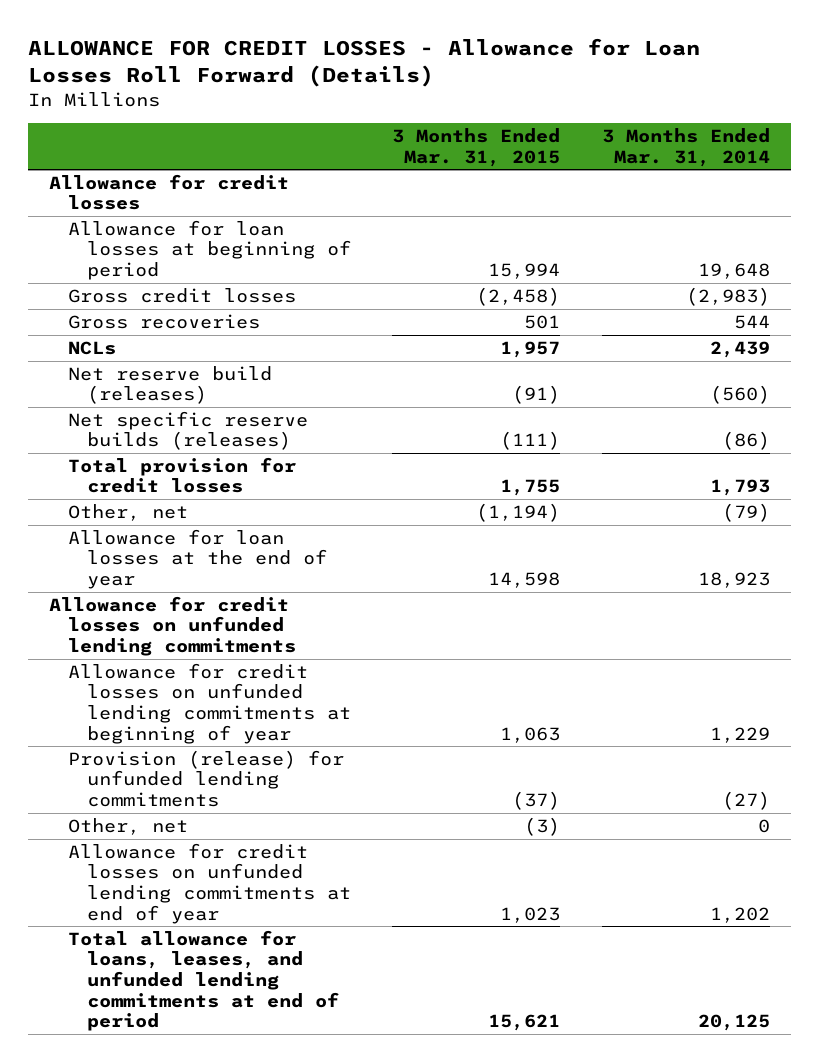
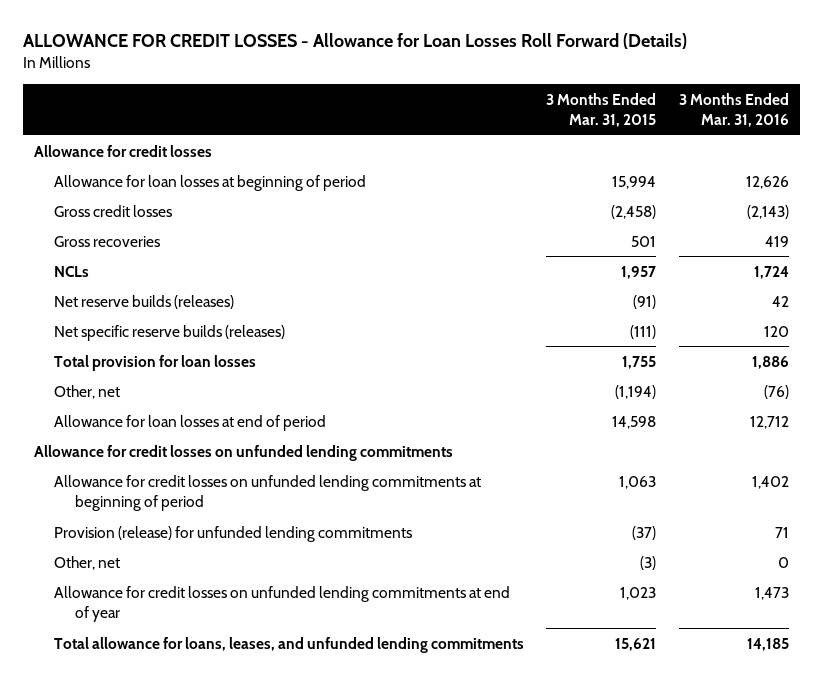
[602,128,771,167] 3 Months Ended Mar. 31, 2014 -> none
none -> [678,92,789,128] 3 Months Ended Mar. 31, 2016
[67,365,272,405] Net reserve build (releases) -> [54,294,235,309] Net reserve builds (releases)
[67,456,296,494] Total provision for credit losses -> [54,354,257,371] Total provision for loan losses
[67,528,327,589] Allowance for loan losses at the end of year -> [54,414,327,431] Allowance for loan losses at end of period
[67,662,351,744] Allowance for credit losses on unfunded lending commitments at beginning of year -> [54,474,482,512] Allowance for credit losses on unfunded lending commitments at beginning of period
[67,929,339,1032] Total allowance for loans, leases, and unfunded lending commitments at end of period -> [54,636,525,653] Total allowance for loans, leases, and unfunded lending commitments

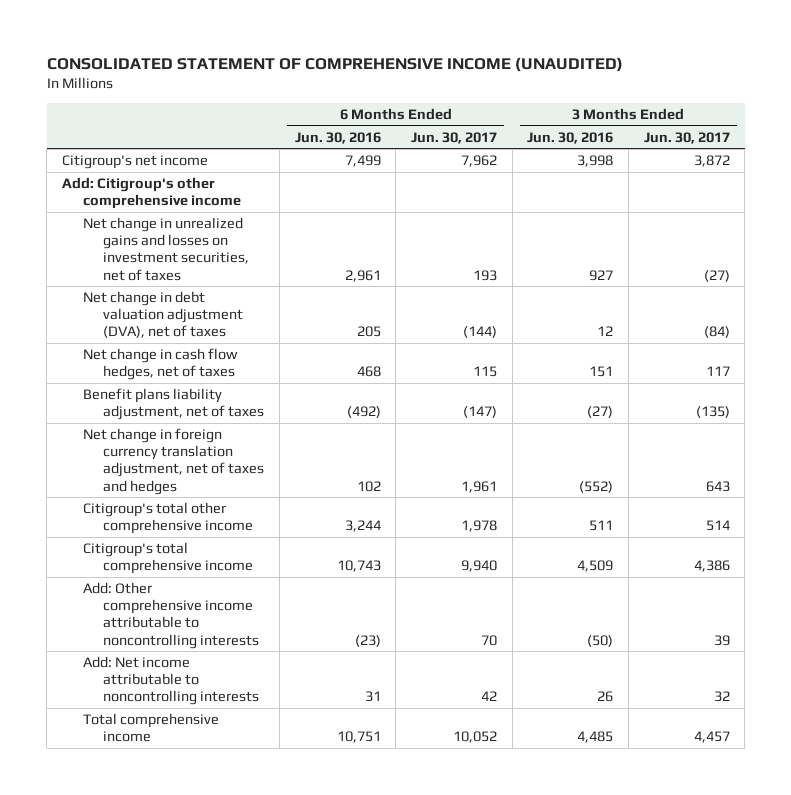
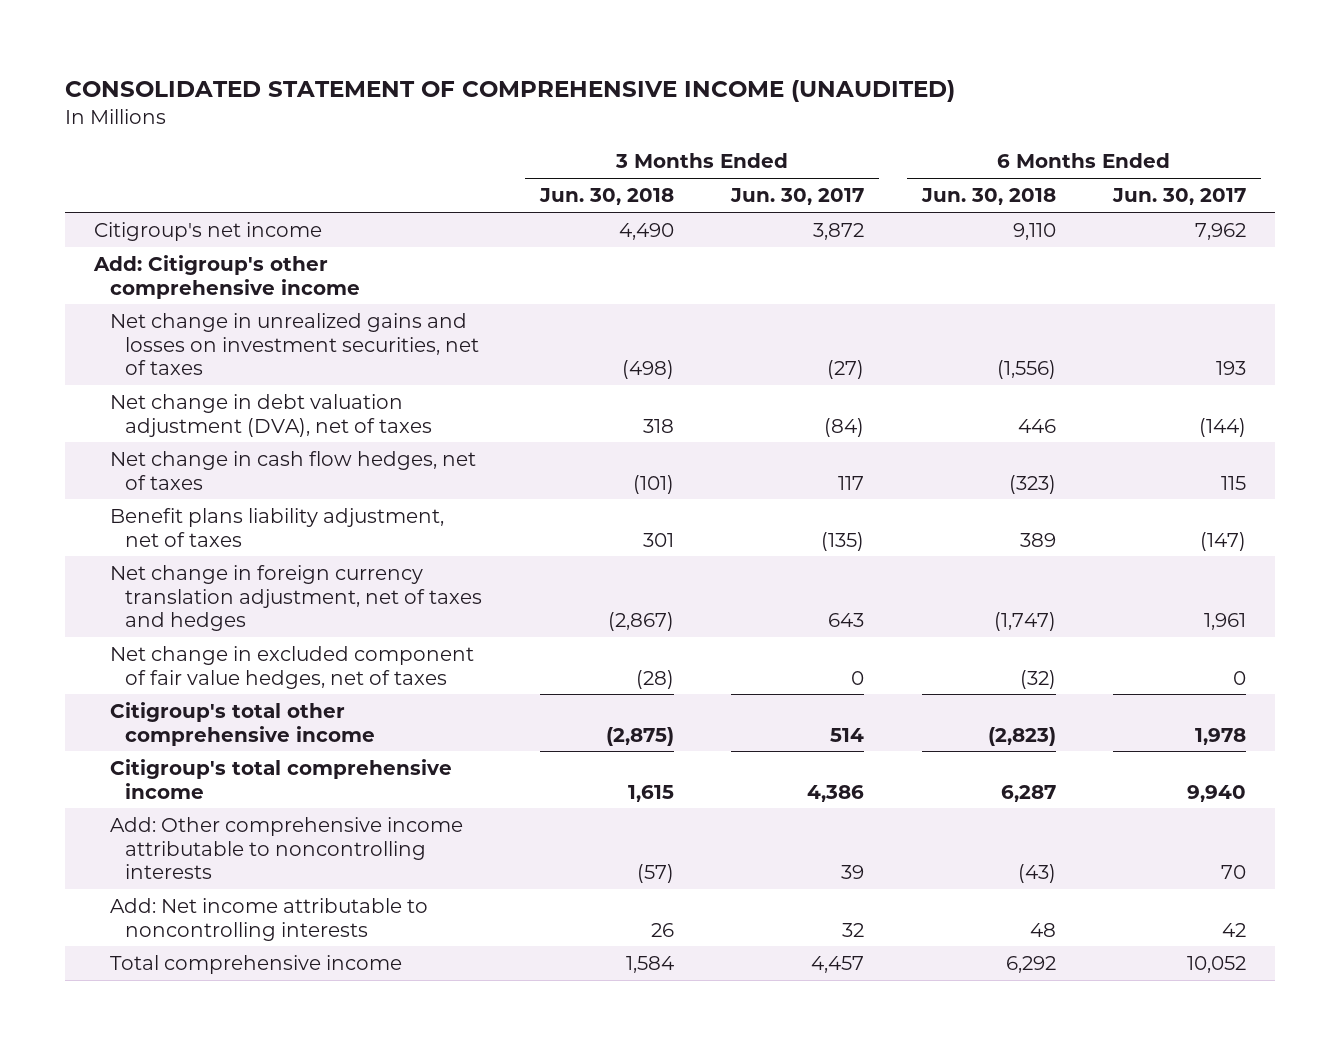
[294,131,381,144] Jun. 30, 2016 -> none
[527,131,614,144] Jun. 30, 2016 -> none
none -> [538,188,674,206] Jun. 30, 2018
none -> [920,188,1056,206] Jun. 30, 2018
none -> [109,646,474,689] Net change in excluded component of fair value hedges, net of taxes

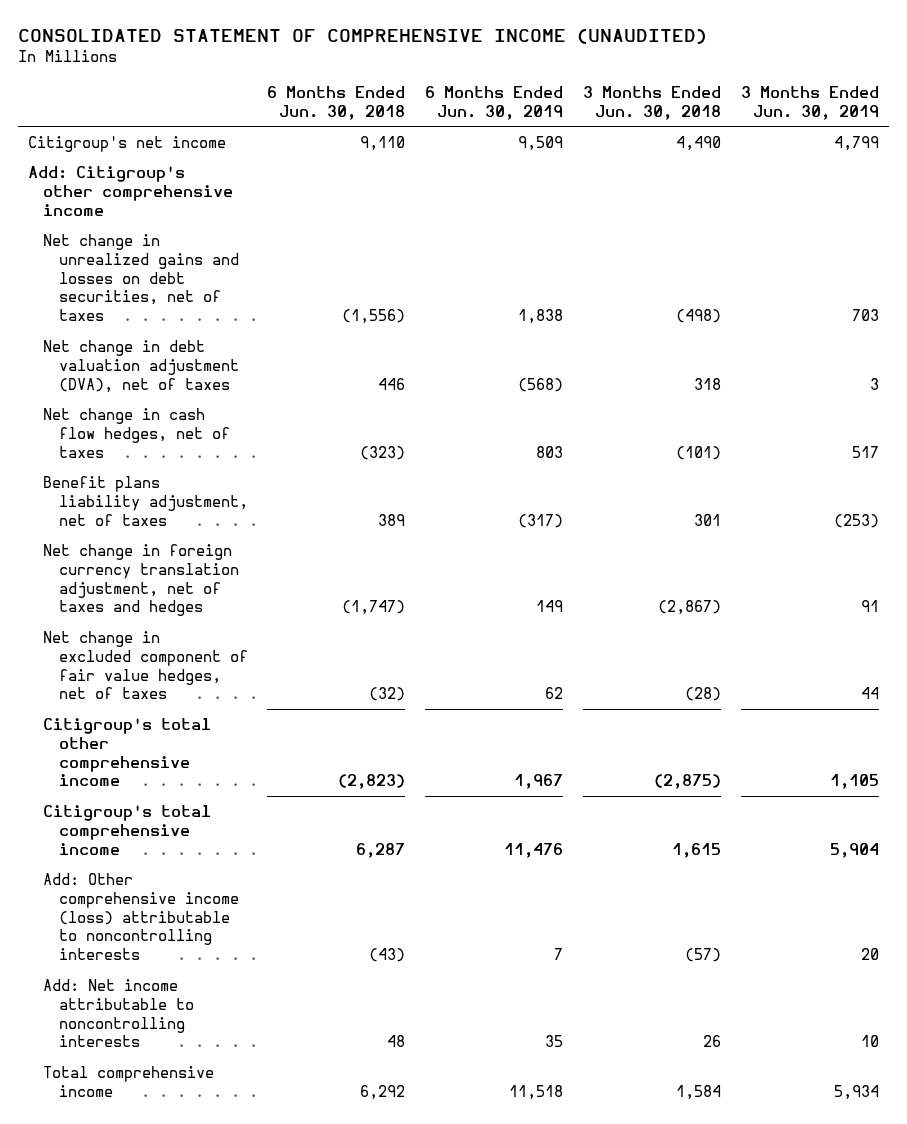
[730,188,865,206] Jun. 30, 2017 -> none
[1112,188,1247,206] Jun. 30, 2017 -> none
none -> [425,85,564,120] 6 Months Ended Jun. 30, 2019
none -> [740,85,879,120] 3 Months Ended Jun. 30, 2019
[109,313,480,375] Net change in unrealized gains and losses on investment securities, net of taxes -> [43,233,239,322] Net change in unrealized gains and losses on debt securities, net of taxes
[109,817,463,879] Add: Other comprehensive income attributable to noncontrolling interests -> [43,872,239,961] Add: Other comprehensive income (loss) attributable to noncontrolling interests

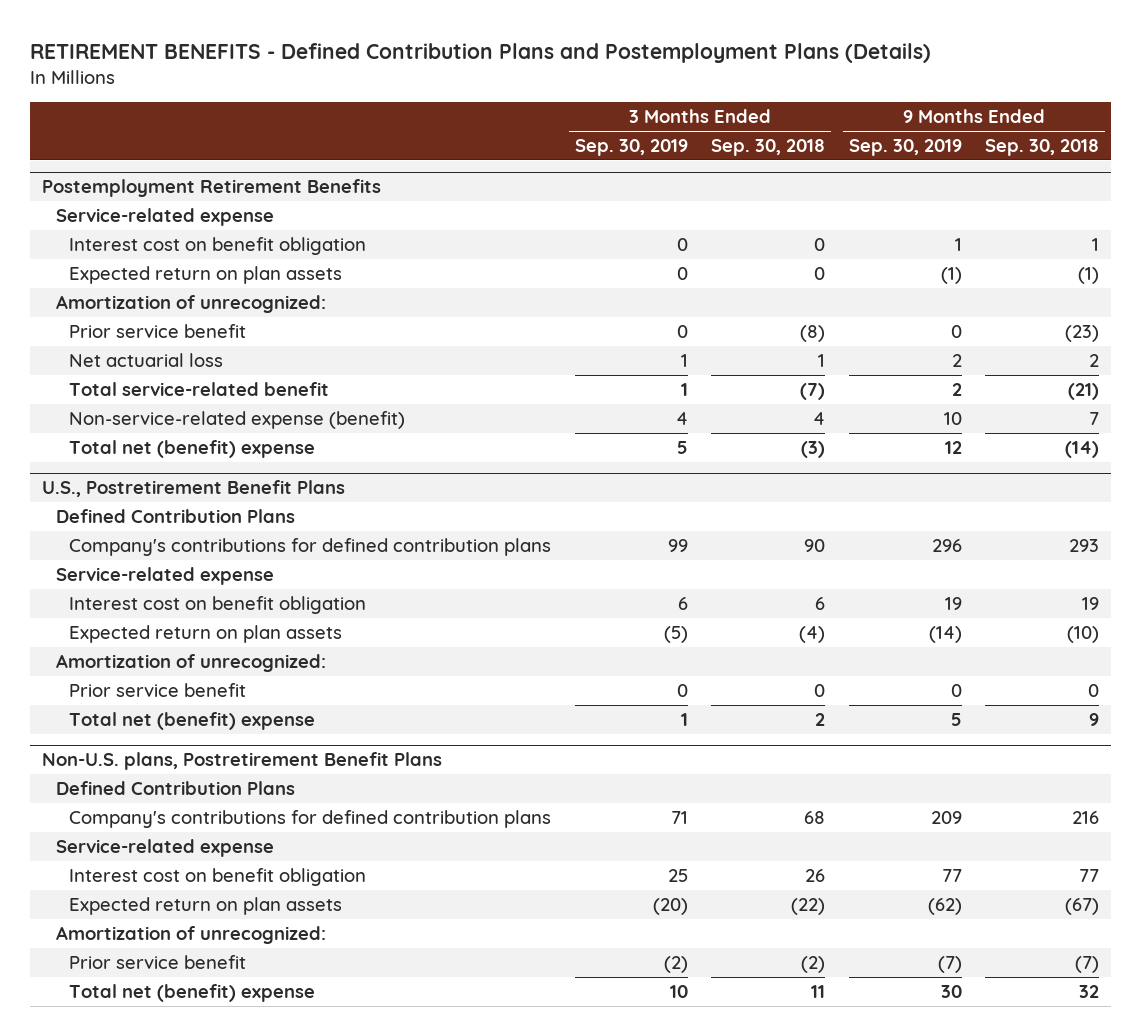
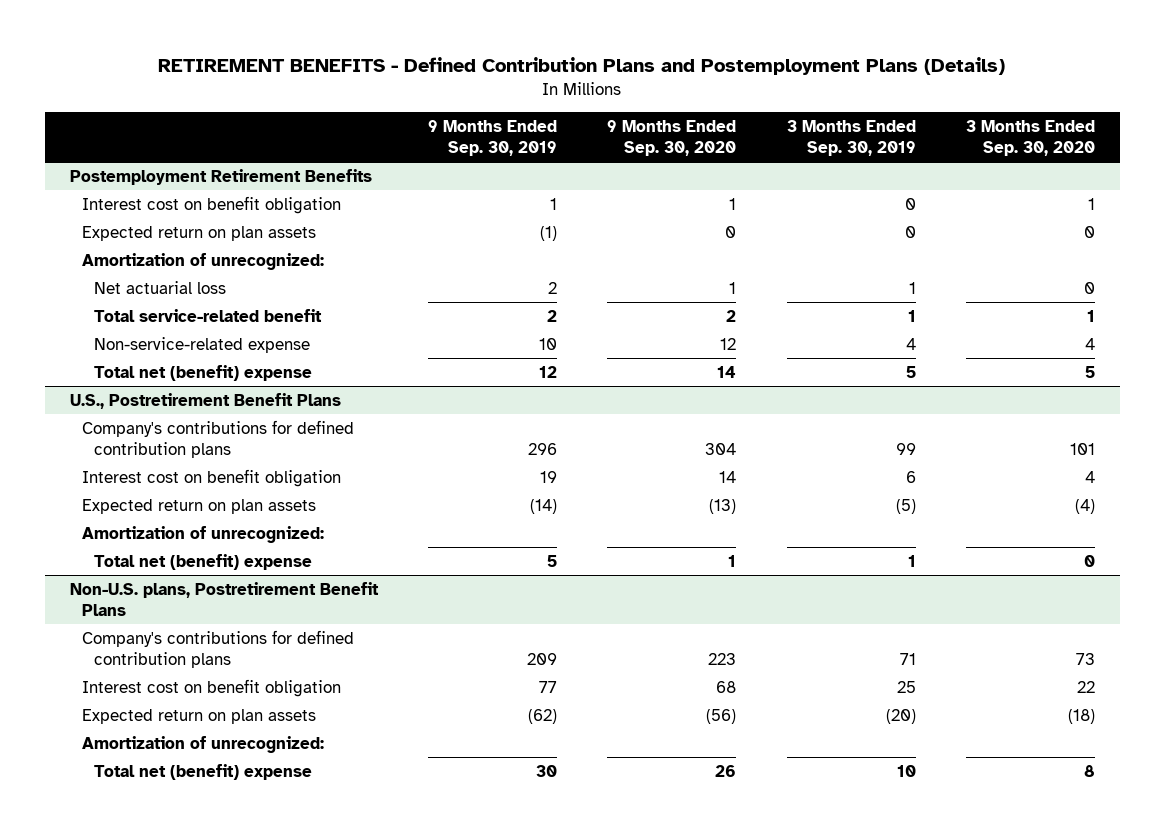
[711,138,826,156] Sep. 30, 2018 -> none
[985,138,1100,156] Sep. 30, 2018 -> none
none -> [607,119,737,157] 9 Months Ended Sep. 30, 2020
none -> [965,119,1095,157] 3 Months Ended Sep. 30, 2020
[55,207,274,226] Service-related expense -> none
[69,323,247,338] Prior service benefit -> none
[69,410,406,429] Non-service-related expense (benefit) -> [94,336,311,353] Non-service-related expense
[55,508,295,523] Defined Contribution Plans -> none
[55,566,274,585] Service-related expense -> none
[69,682,247,697] Prior service benefit -> none
[55,780,295,795] Defined Contribution Plans -> none
[55,838,274,857] Service-related expense -> none
[69,954,247,969] Prior service benefit -> none

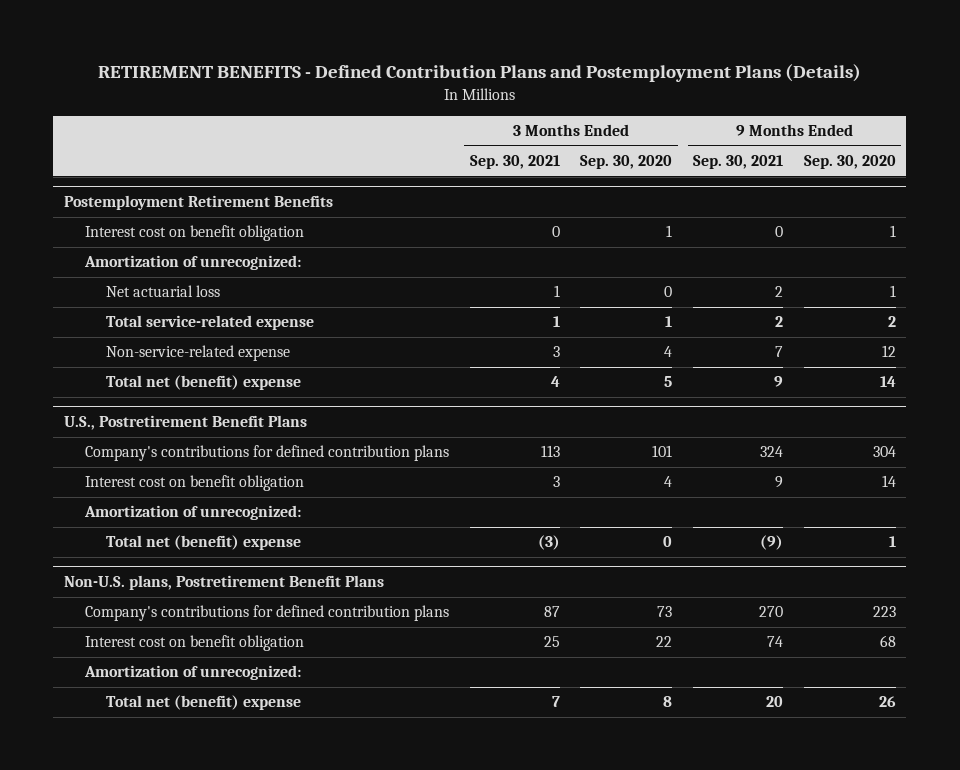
[428,119,558,157] 9 Months Ended Sep. 30, 2019 -> none
[786,119,916,157] 3 Months Ended Sep. 30, 2019 -> none
none -> [469,155,560,170] Sep. 30, 2021
none -> [693,155,784,170] Sep. 30, 2021
[82,225,317,241] Expected return on plan assets -> none
[94,308,323,322] Total service-related benefit -> [106,315,315,331] Total service-related expense
[82,498,317,514] Expected return on plan assets -> none
[82,708,317,724] Expected return on plan assets -> none

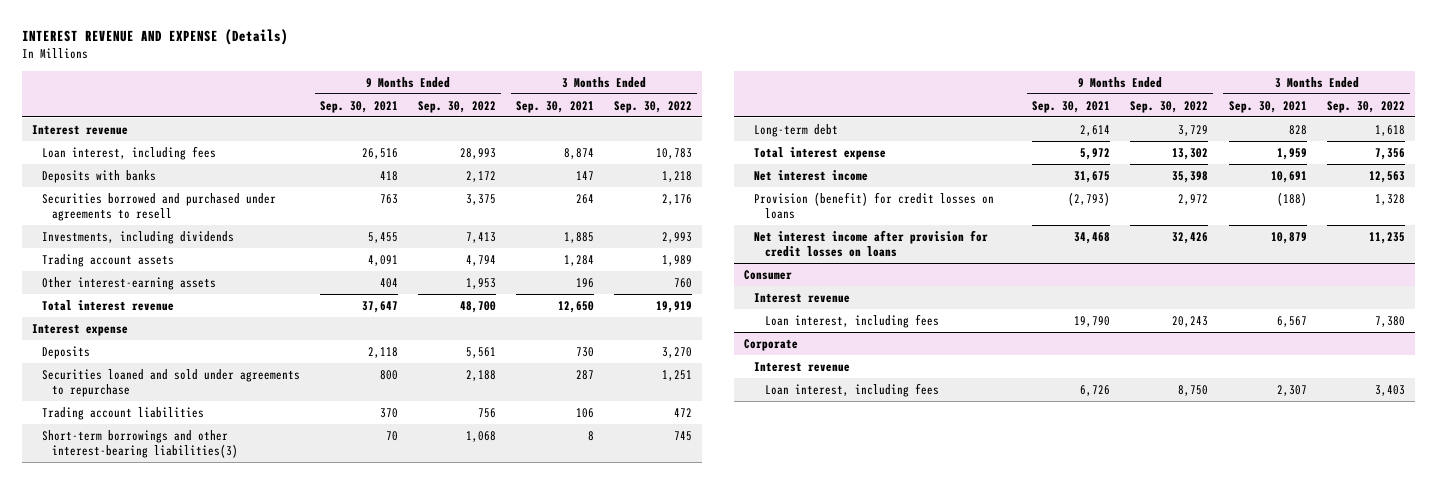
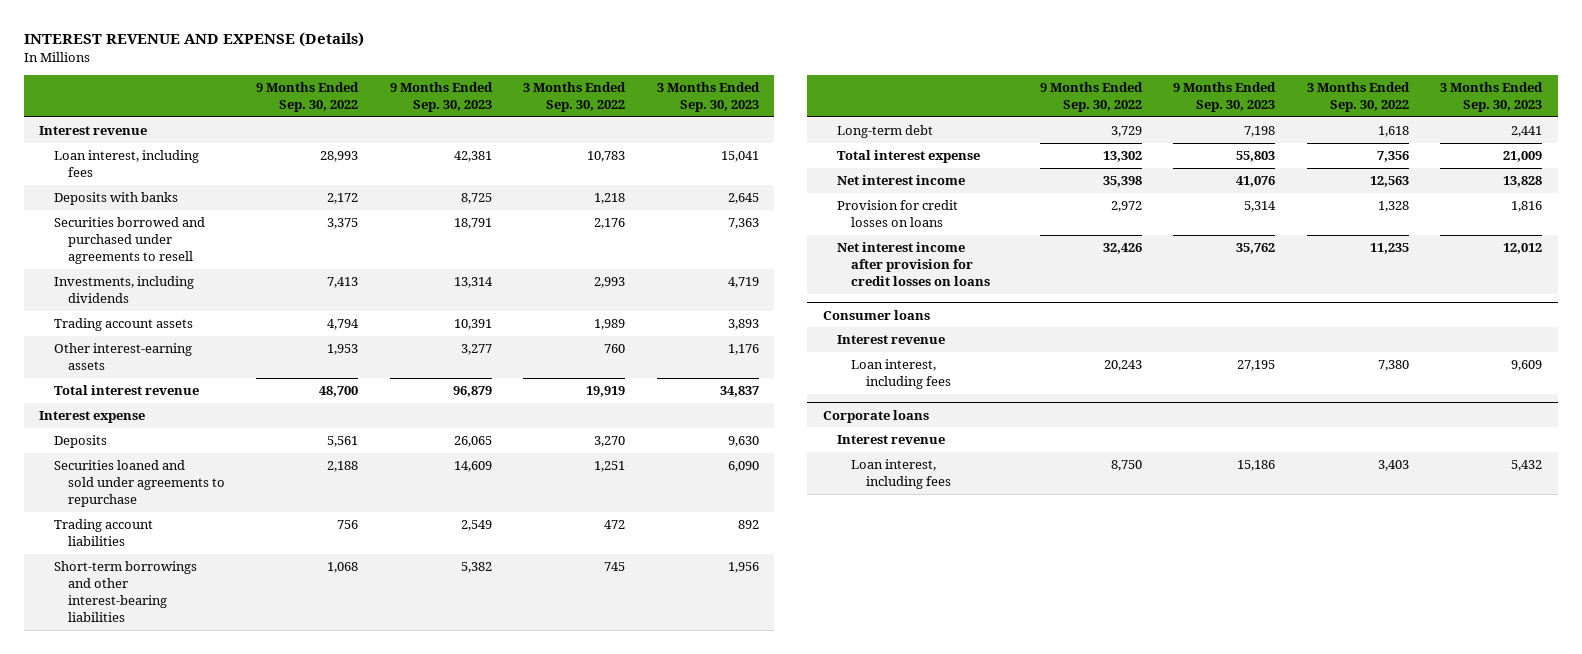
[320,100,399,113] Sep. 30, 2021 -> none
[516,100,595,113] Sep. 30, 2021 -> none
none -> [389,82,493,113] 9 Months Ended Sep. 30, 2023
none -> [656,82,760,113] 3 Months Ended Sep. 30, 2023
[42,429,239,459] Short-term borrowings and other interest-bearing liabilities(3) -> [53,561,197,623] Short-term borrowings and other interest-bearing liabilities
[754,191,995,220] Provision (benefit) for credit losses on loans -> [837,200,959,228] Provision for credit losses on loans
[743,269,792,280] Consumer -> [823,309,931,320] Consumer loans
[743,338,798,351] Corporate -> [823,409,930,423] Corporate loans

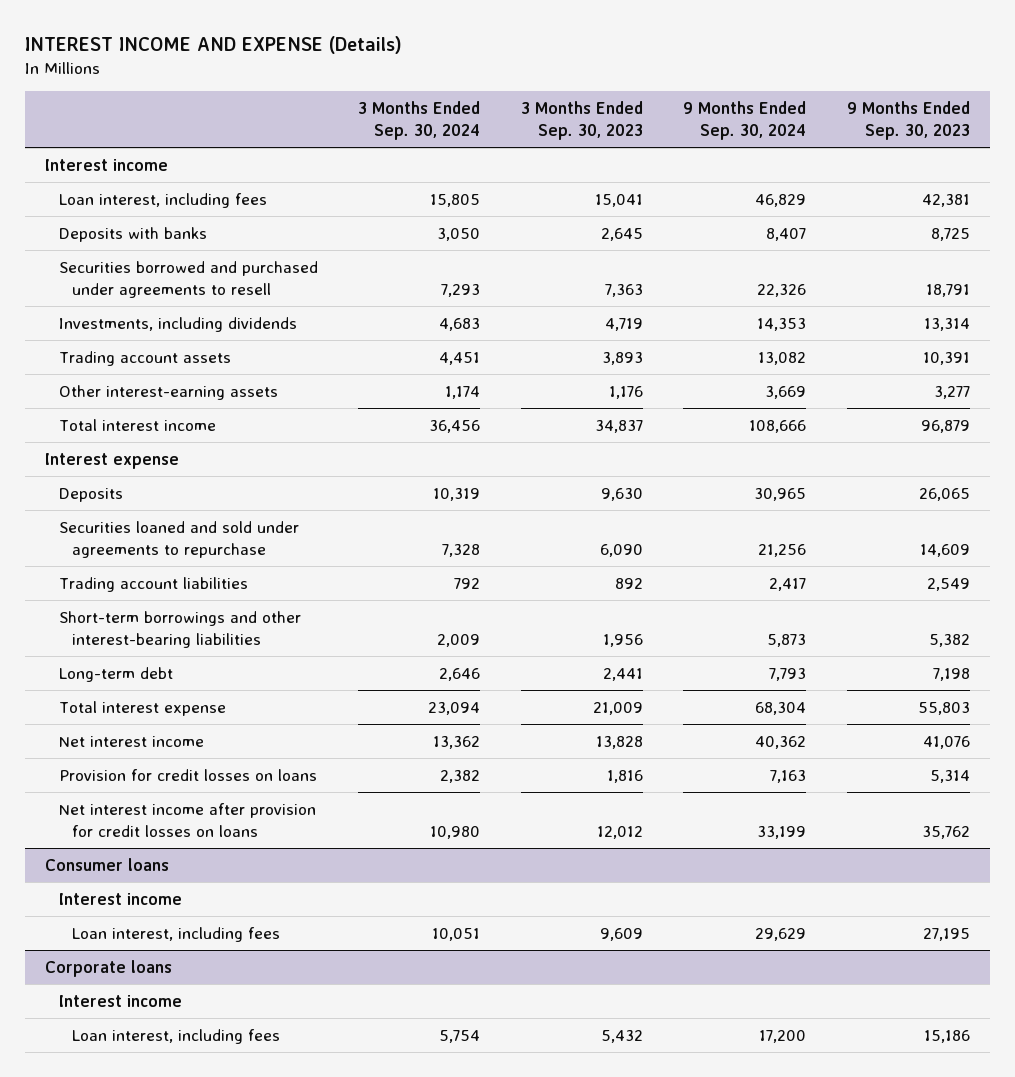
[23,32,364,48] INTEREST REVENUE AND EXPENSE (Details) -> [24,36,402,55] INTEREST INCOME AND EXPENSE (Details)
[256,82,360,113] 9 Months Ended Sep. 30, 2022 -> none
[523,82,627,113] 3 Months Ended Sep. 30, 2022 -> none
none -> [358,101,481,140] 3 Months Ended Sep. 30, 2024
none -> [683,101,807,140] 9 Months Ended Sep. 30, 2024
[39,126,148,136] Interest revenue -> [44,158,168,171] Interest income
[53,385,199,396] Total interest revenue -> [58,418,216,431] Total interest income
[837,335,946,345] Interest revenue -> [58,892,182,905] Interest income
[837,435,946,445] Interest revenue -> [58,994,182,1007] Interest income

